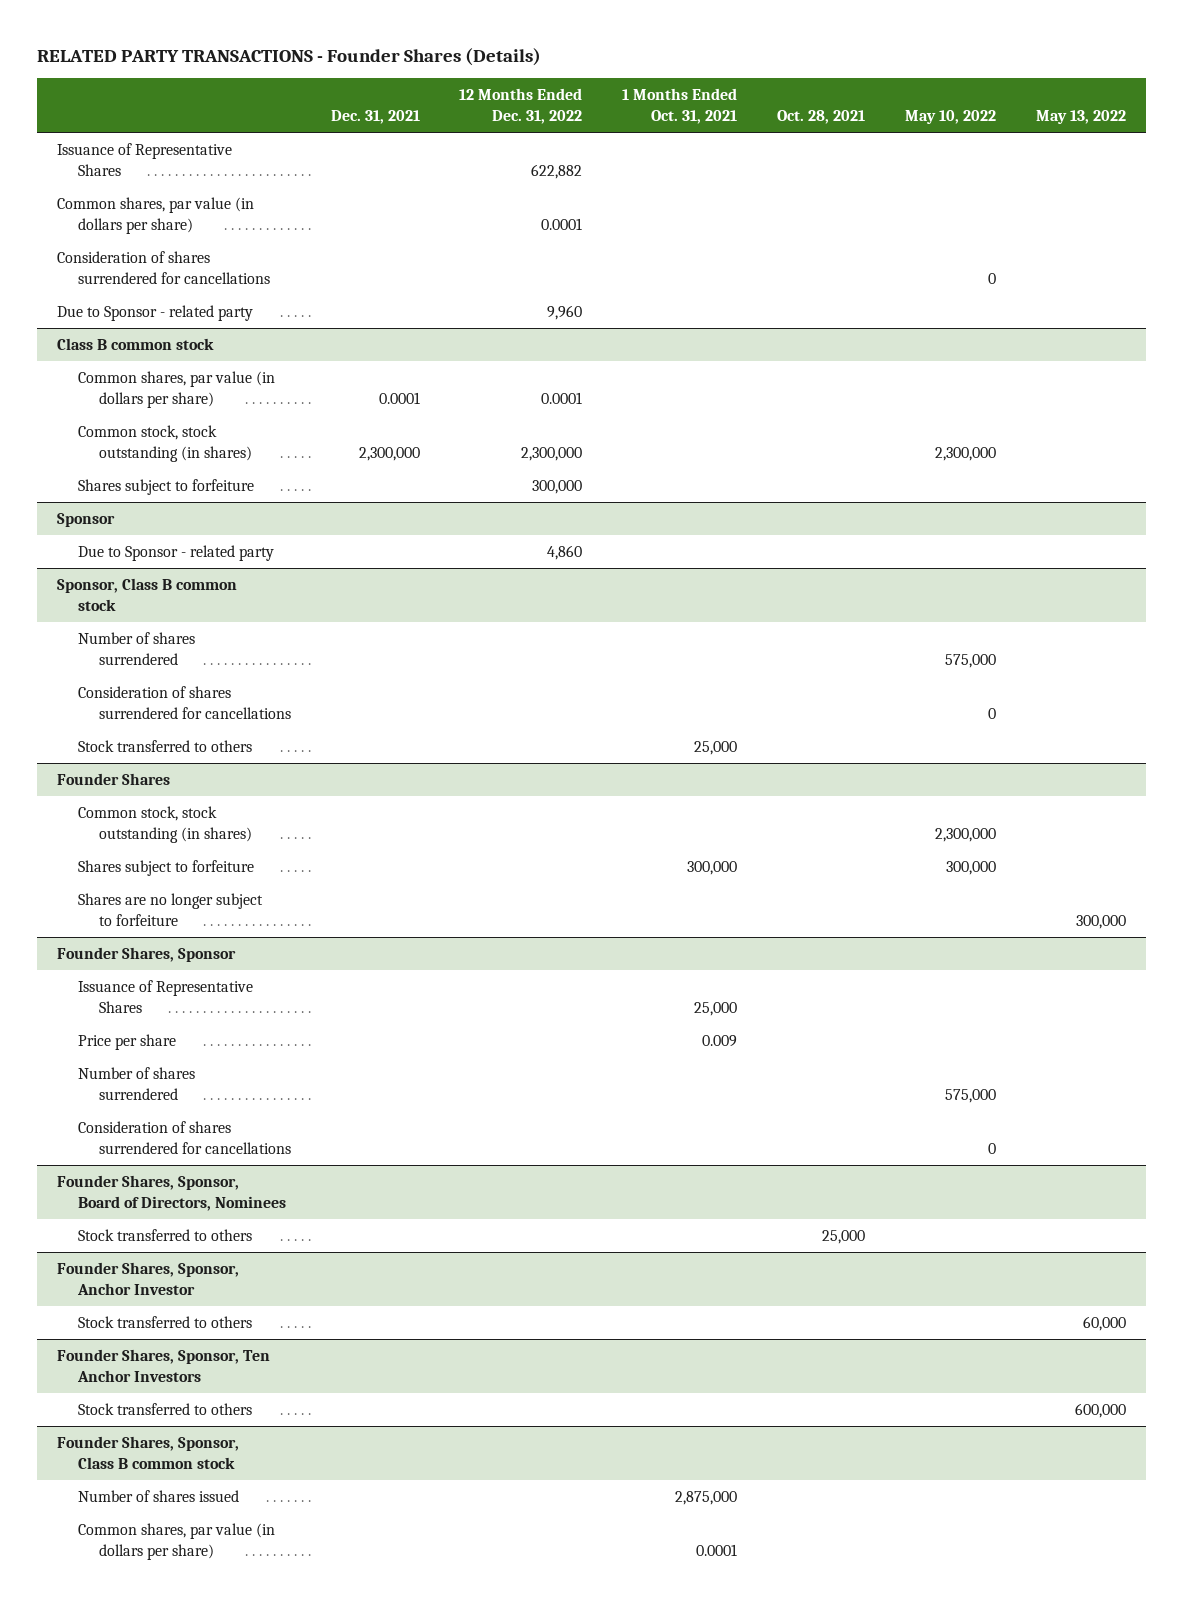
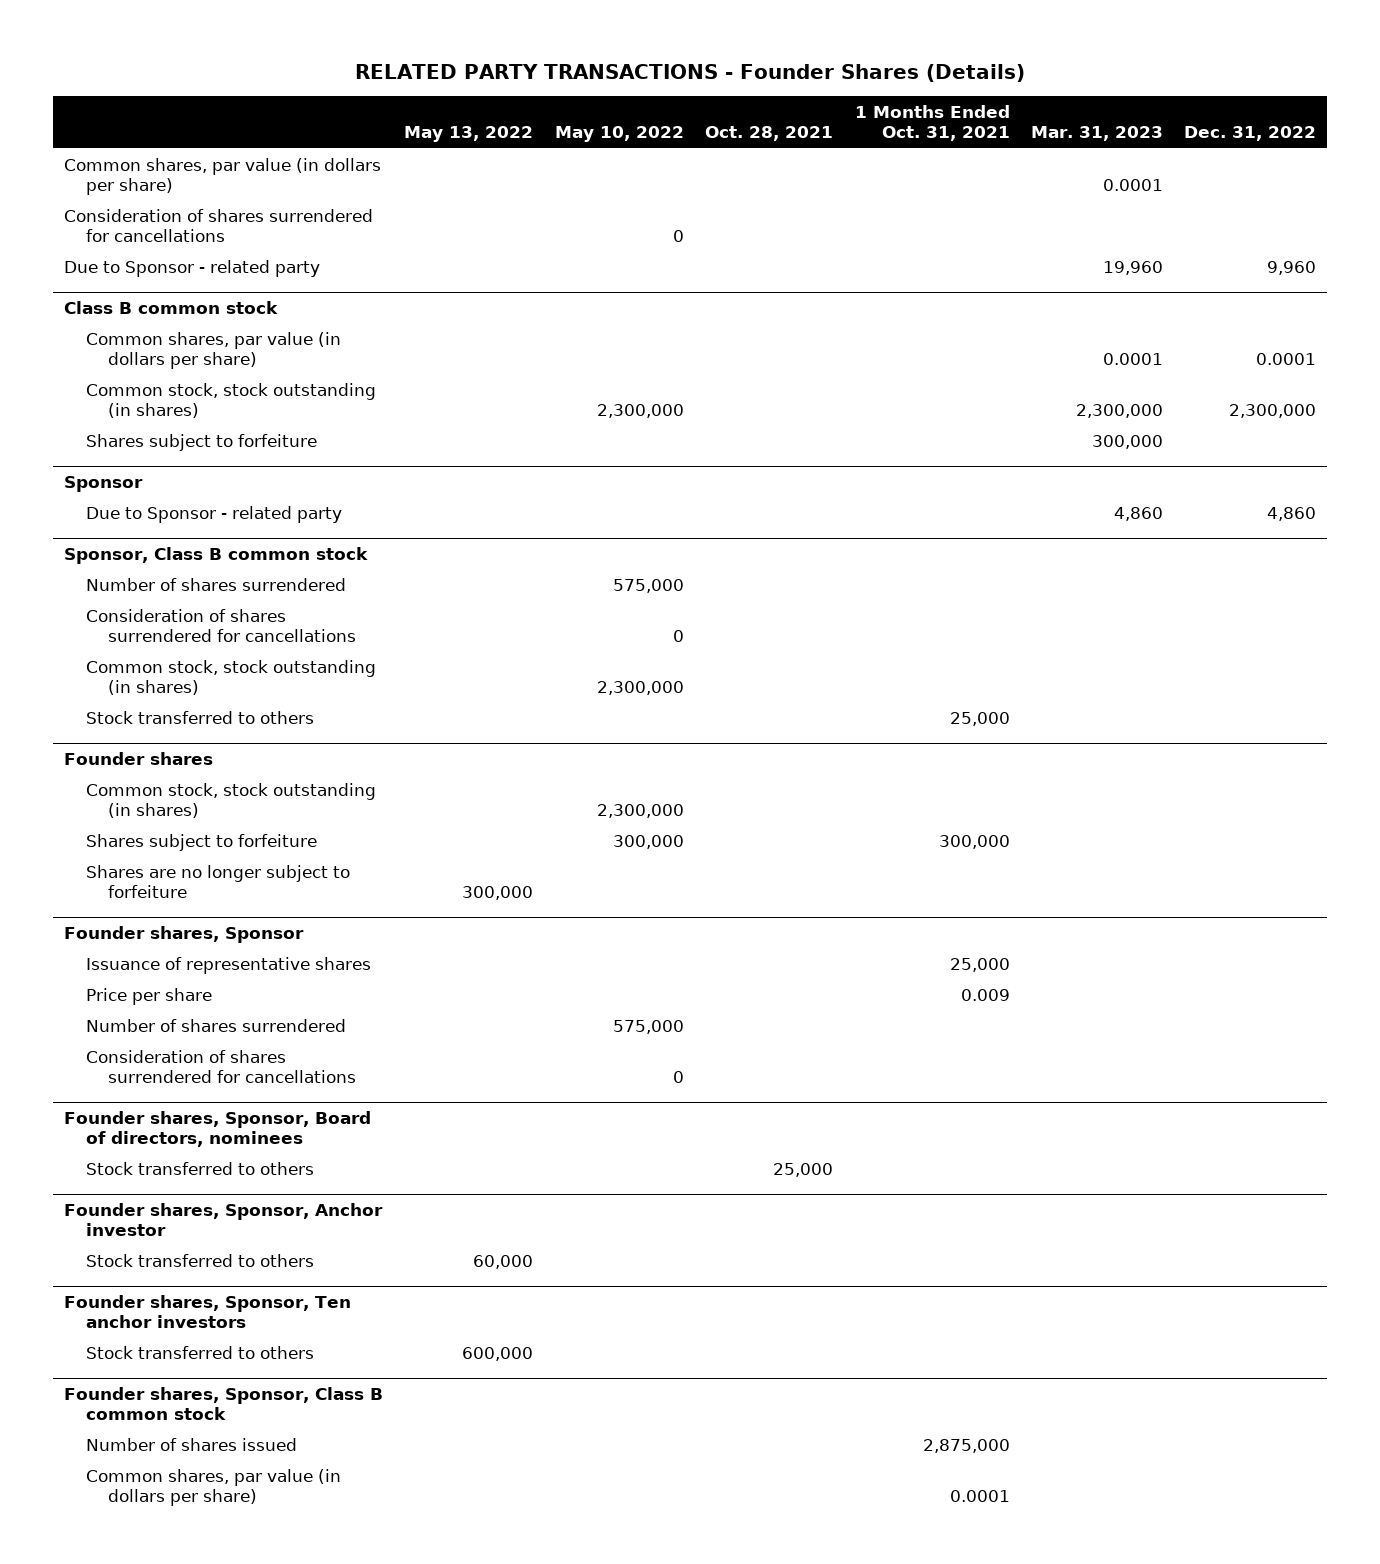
[330,110,420,125] Dec. 31, 2021 -> none
[459,88,583,125] 12 Months Ended Dec. 31, 2022 -> none
none -> [1030,126,1163,142] Mar. 31, 2023
none -> [1184,126,1317,142] Dec. 31, 2022
[57,143,233,176] Issuance of Representative Shares -> none
none -> [85,659,376,695] Common stock, stock outstanding (in shares)
[57,773,171,786] Founder Shares -> [64,751,214,765] Founder shares
[57,947,237,963] Founder Shares, Sponsor -> [64,925,305,943] Founder shares, Sponsor
[77,980,253,1013] Issuance of Representative Shares -> [85,956,371,974] Issuance of representative shares
[57,1175,286,1211] Founder Shares, Sponsor, Board of Directors, Nominees -> [64,1110,372,1148] Founder shares, Sponsor, Board of directors, nominees
[57,1262,240,1295] Founder Shares, Sponsor, Anchor Investor -> [64,1202,384,1237] Founder shares, Sponsor, Anchor investor
[57,1349,271,1382] Founder Shares, Sponsor, Ten Anchor Investors -> [64,1294,352,1329] Founder shares, Sponsor, Ten anchor investors
[57,1436,240,1469] Founder Shares, Sponsor, Class B common stock -> [64,1386,384,1421] Founder shares, Sponsor, Class B common stock

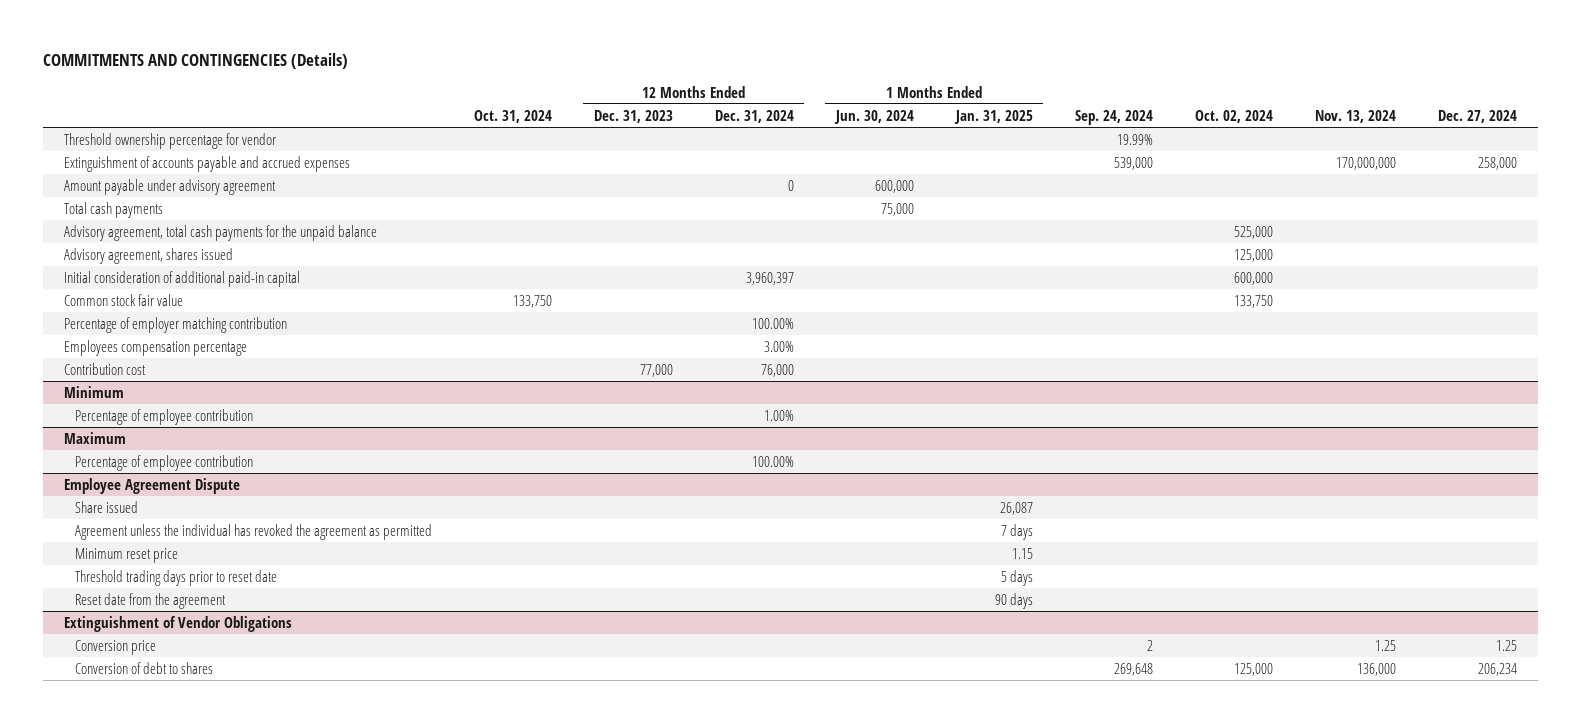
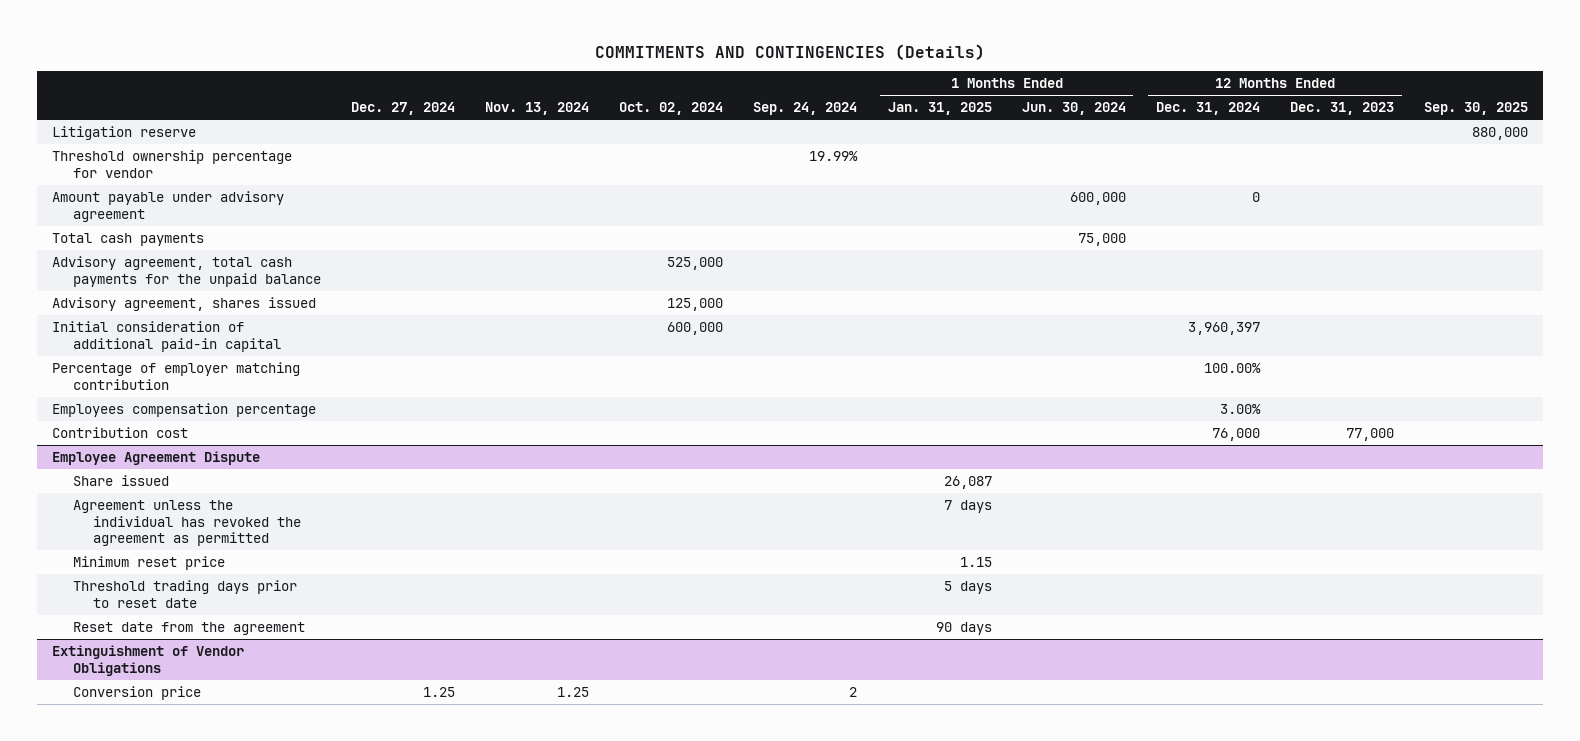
[473,109,552,123] Oct. 31, 2024 -> none
none -> [1424,102,1529,116] Sep. 30, 2025
none -> [52,125,197,140] Litigation reserve
[63,155,350,172] Extinguishment of accounts payable and accrued expenses -> none
[63,293,183,306] Common stock fair value -> none
[63,385,124,398] Minimum -> none
[74,408,253,425] Percentage of employee contribution -> none
[63,431,126,444] Maximum -> none
[74,454,253,471] Percentage of employee contribution -> none
[74,661,213,674] Conversion of debt to shares -> none

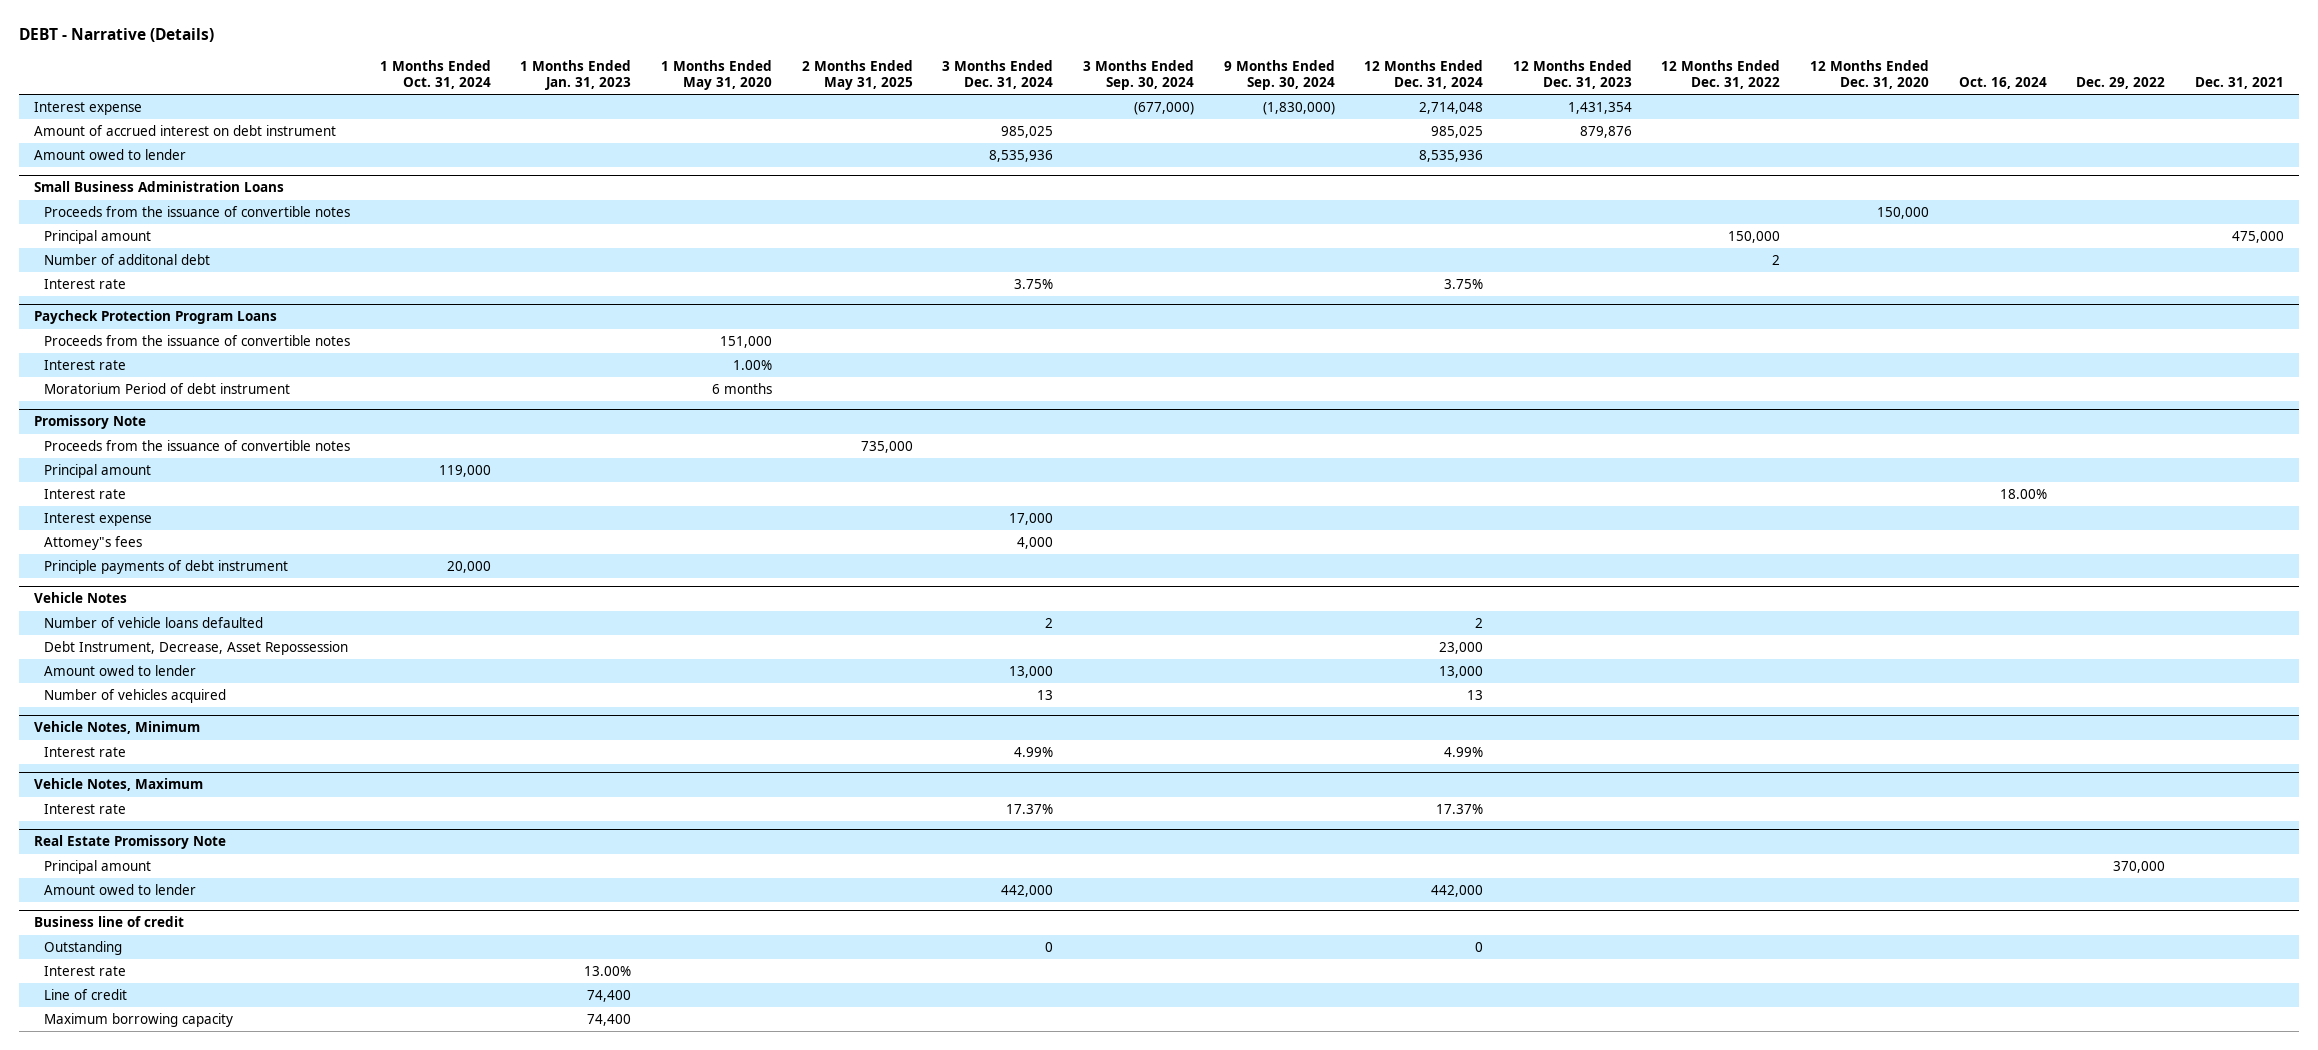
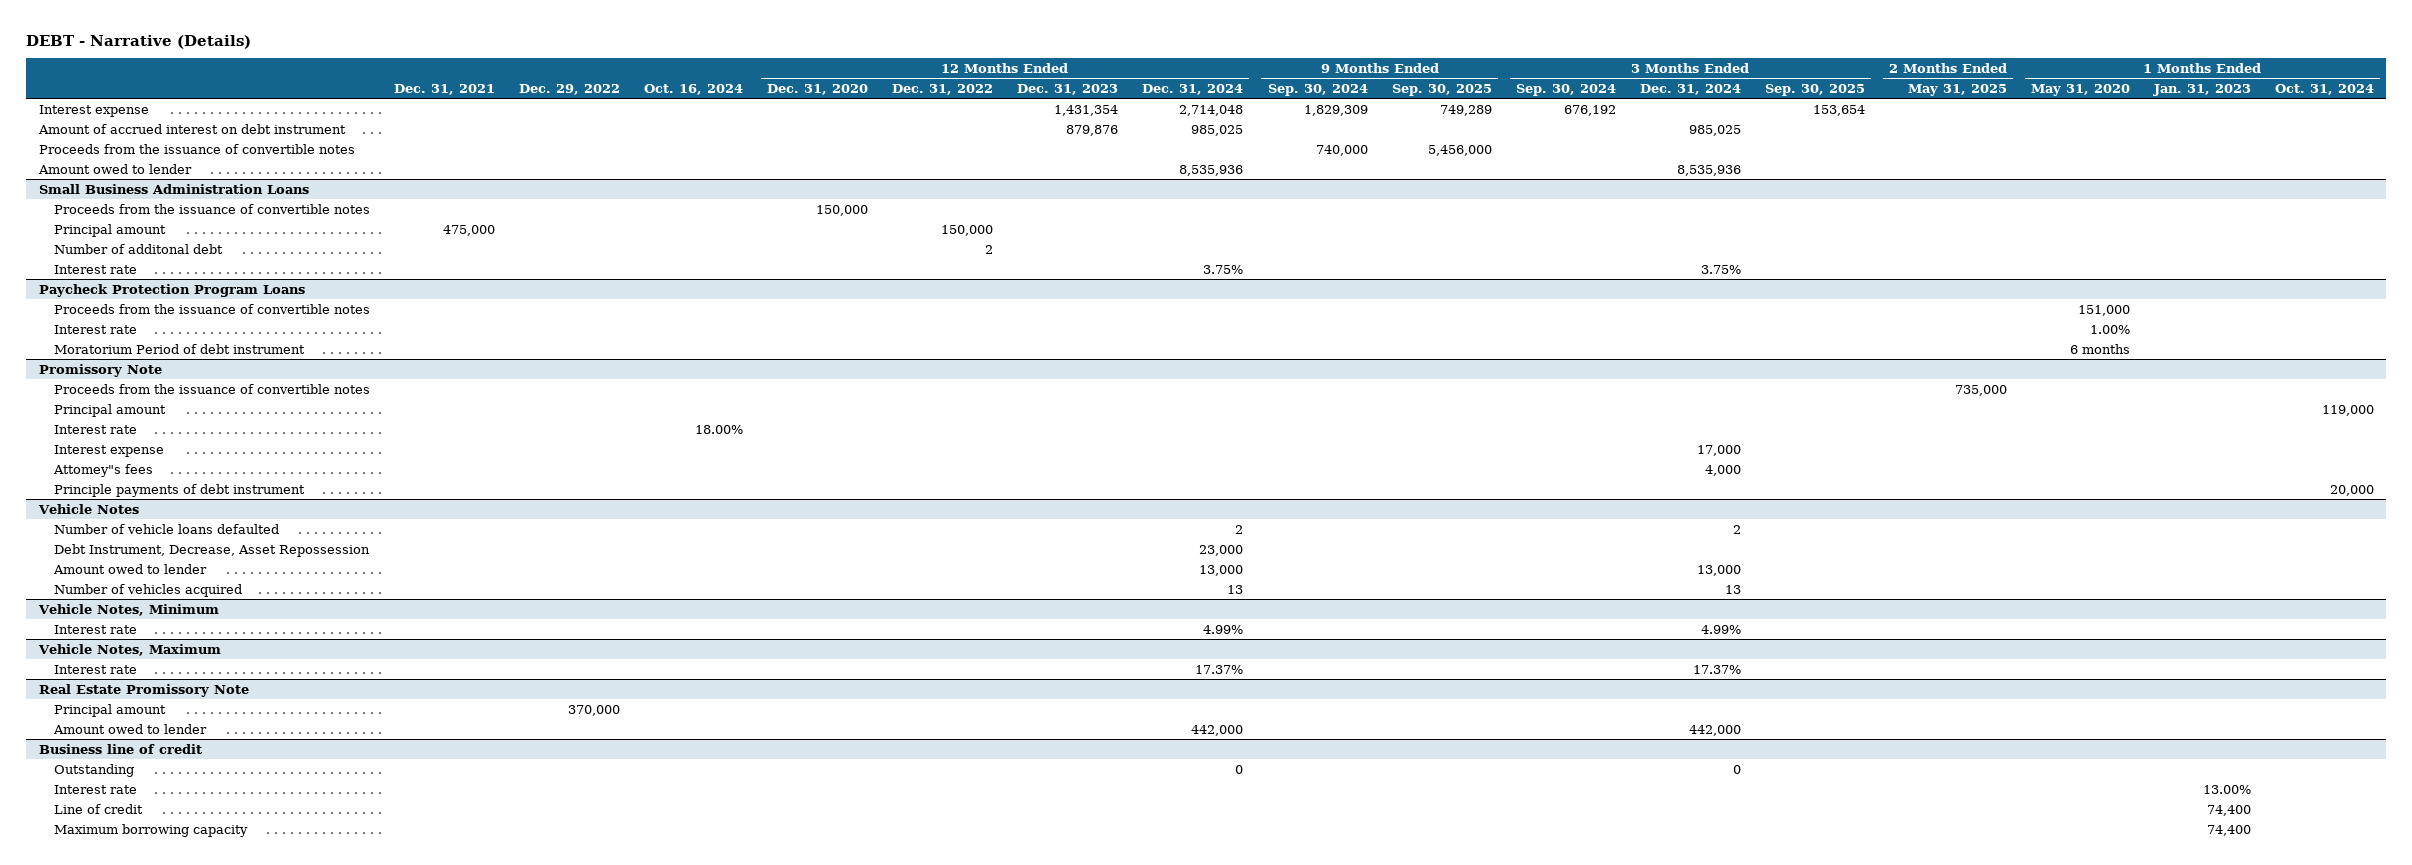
none -> [1391,83,1492,96] Sep. 30, 2025
none -> [1764,83,1865,96] Sep. 30, 2025
[1133,102,1194,116] (677,000) -> [1563,104,1616,116] 676,192
[1262,102,1335,116] (1,830,000) -> [1303,104,1368,116] 1,829,309
none -> [38,143,355,154] Proceeds from the issuance of convertible notes

